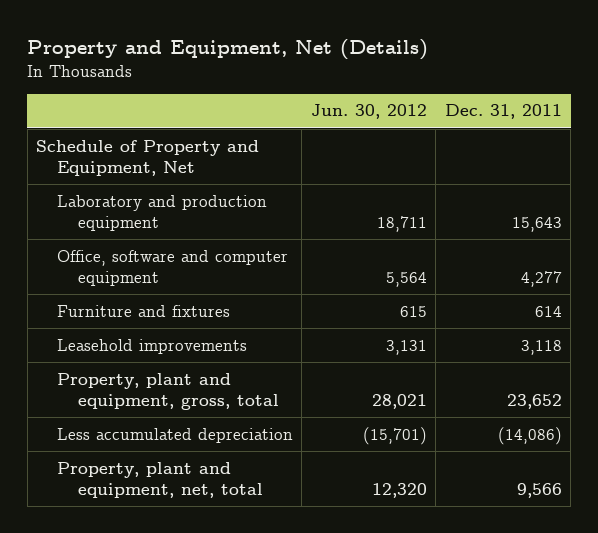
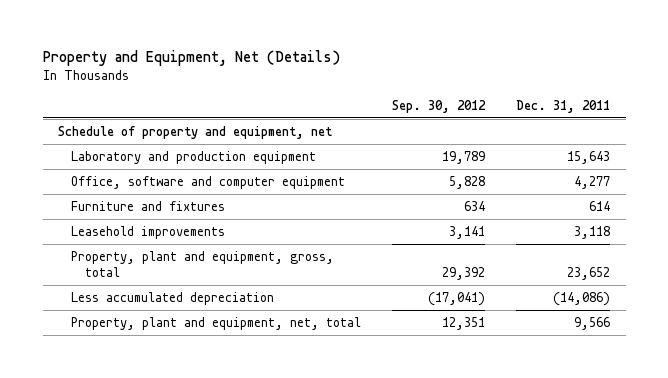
[310,104,427,120] Jun. 30, 2012 -> none
none -> [392,99,487,113] Sep. 30, 2012
[36,139,260,176] Schedule of Property and Equipment, Net -> [58,126,333,140] Schedule of property and equipment, net

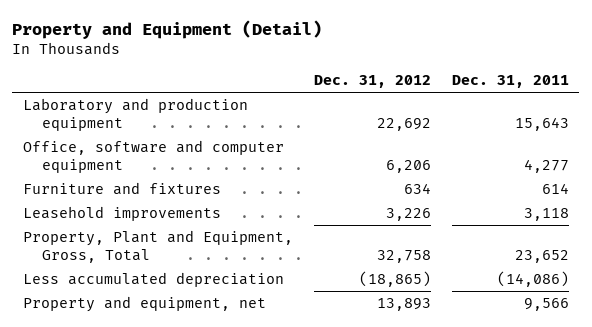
[42,50,340,67] Property and Equipment, Net (Details) -> [12,19,323,39] Property and Equipment (Detail)
[392,99,487,113] Sep. 30, 2012 -> none
none -> [313,75,431,89] Dec. 31, 2012
[58,126,333,140] Schedule of property and equipment, net -> none
[71,251,335,277] Property, plant and equipment, gross, total -> [22,230,293,263] Property, Plant and Equipment, Gross, Total
[71,317,362,331] Property, plant and equipment, net, total -> [22,296,266,313] Property and equipment, net

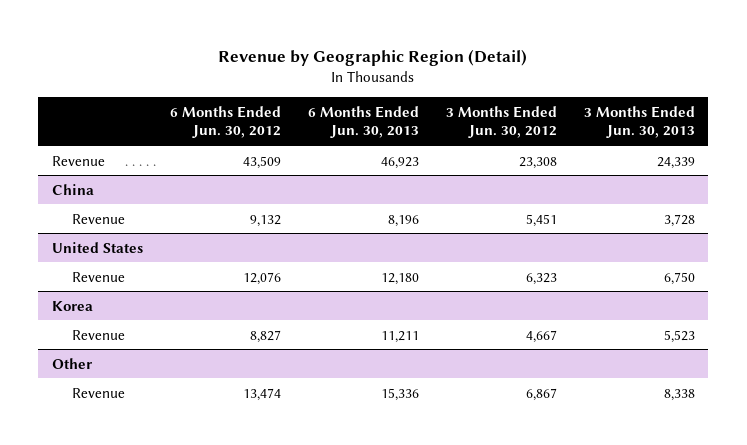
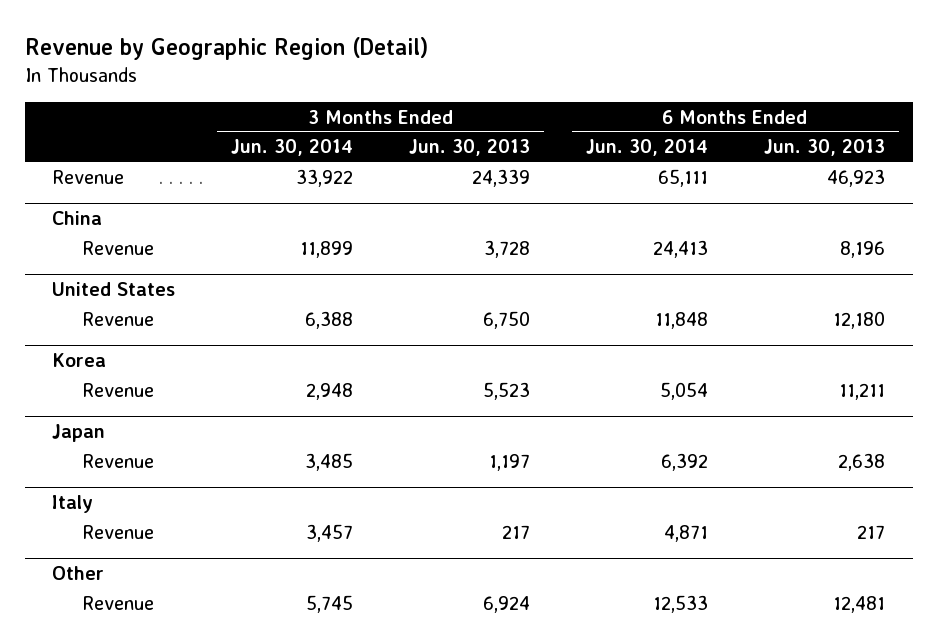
[169,105,281,139] 6 Months Ended Jun. 30, 2012 -> none
[445,105,557,139] 3 Months Ended Jun. 30, 2012 -> none
none -> [231,139,354,157] Jun. 30, 2014
none -> [585,139,708,157] Jun. 30, 2014
none -> [52,424,106,443] Japan
none -> [81,453,154,468] Revenue
none -> [52,495,94,514] Italy
none -> [81,524,154,539] Revenue
[380,387,419,401] 15,336 -> [832,595,885,613] 12,481
[663,388,695,401] 8,338 -> [483,595,531,613] 6,924

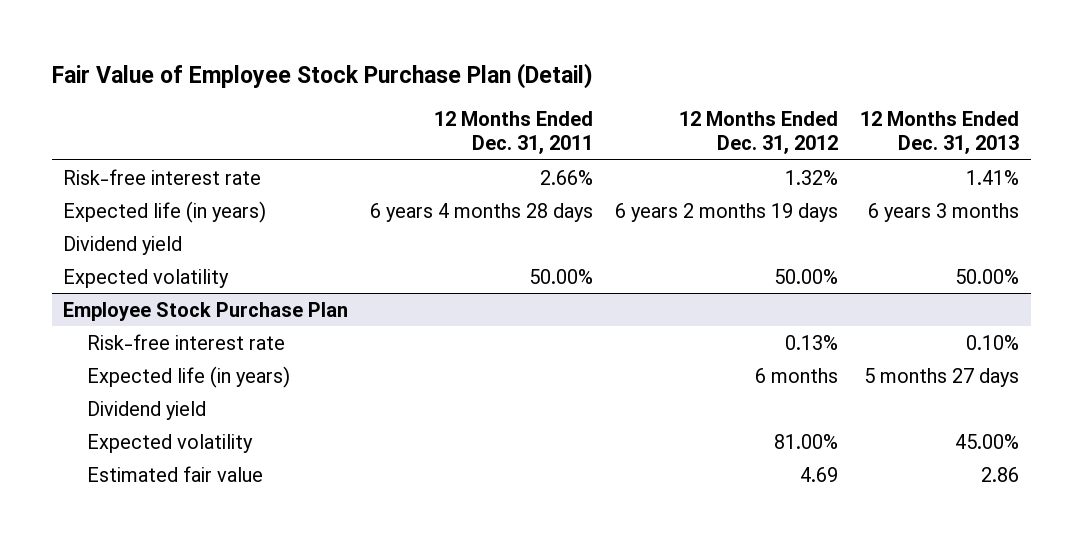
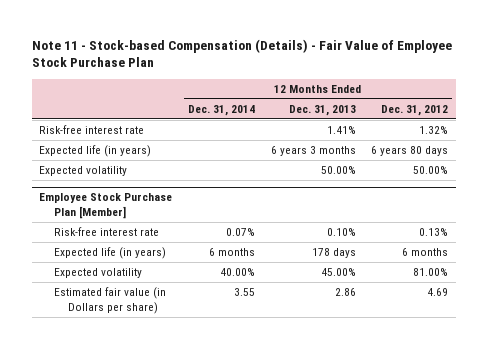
[52,62,594,89] Fair Value of Employee Stock Purchase Plan (Detail) -> [31,38,452,68] Note 11 - Stock-based Compensation (Details) - Fair Value of Employee Stock Purchase Plan
[434,111,594,154] 12 Months Ended Dec. 31, 2011 -> none
none -> [187,104,255,116] Dec. 31, 2014
[63,235,183,255] Dividend yield -> none
[615,202,839,222] 6 years 2 months 19 days -> [371,146,449,157] 6 years 80 days
[63,301,349,321] Employee Stock Purchase Plan -> [39,193,173,220] Employee Stock Purchase Plan [Member]
[86,400,206,420] Dividend yield -> none
[864,367,1020,387] 5 months 27 days -> [311,248,356,259] 178 days
[86,465,263,482] Estimated fair value -> [53,287,166,314] Estimated fair value (in Dollars per share)

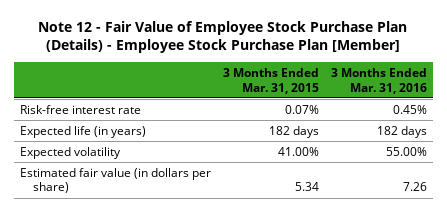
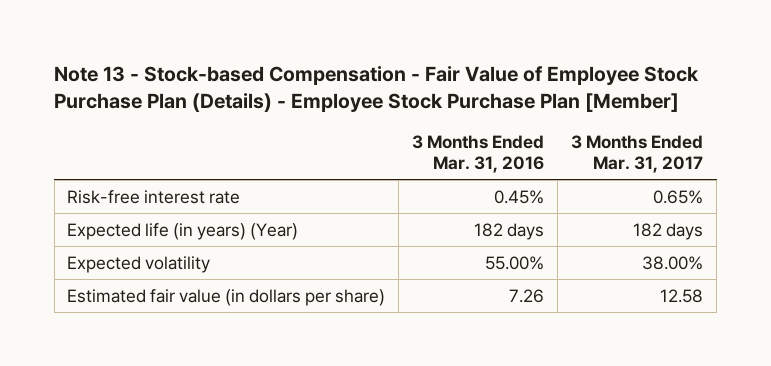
[38,21,408,54] Note 12 - Fair Value of Employee Stock Purchase Plan (Details) - Employee Stock Purchase Plan [Member] -> [54,66,700,112] Note 13 - Stock-based Compensation - Fair Value of Employee Stock Purchase Plan (Details) - Employee Stock Purchase Plan [Member]
[222,67,319,94] 3 Months Ended Mar. 31, 2015 -> none
none -> [571,135,704,173] 3 Months Ended Mar. 31, 2017
[19,125,146,138] Expected life (in years) -> [67,222,299,240] Expected life (in years) (Year)

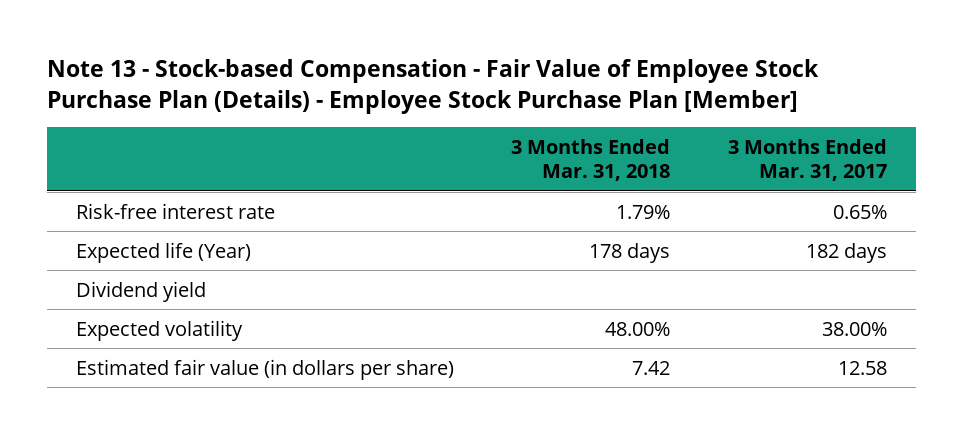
[412,135,545,173] 3 Months Ended Mar. 31, 2016 -> none
none -> [511,138,671,181] 3 Months Ended Mar. 31, 2018
[67,222,299,240] Expected life (in years) (Year) -> [75,241,251,263] Expected life (Year)
none -> [75,280,206,302] Dividend yield

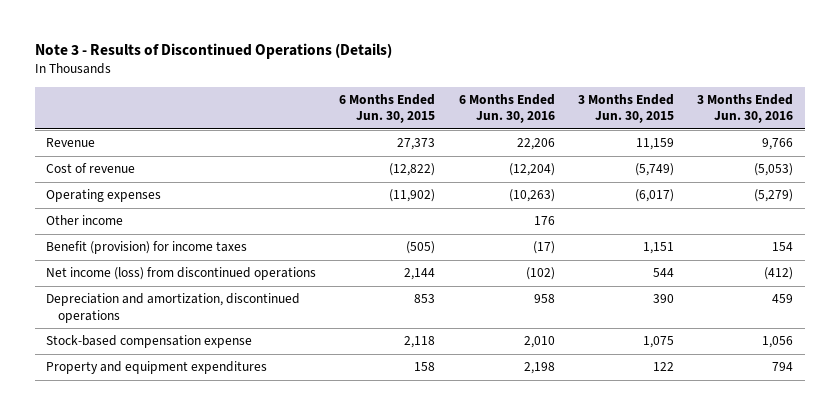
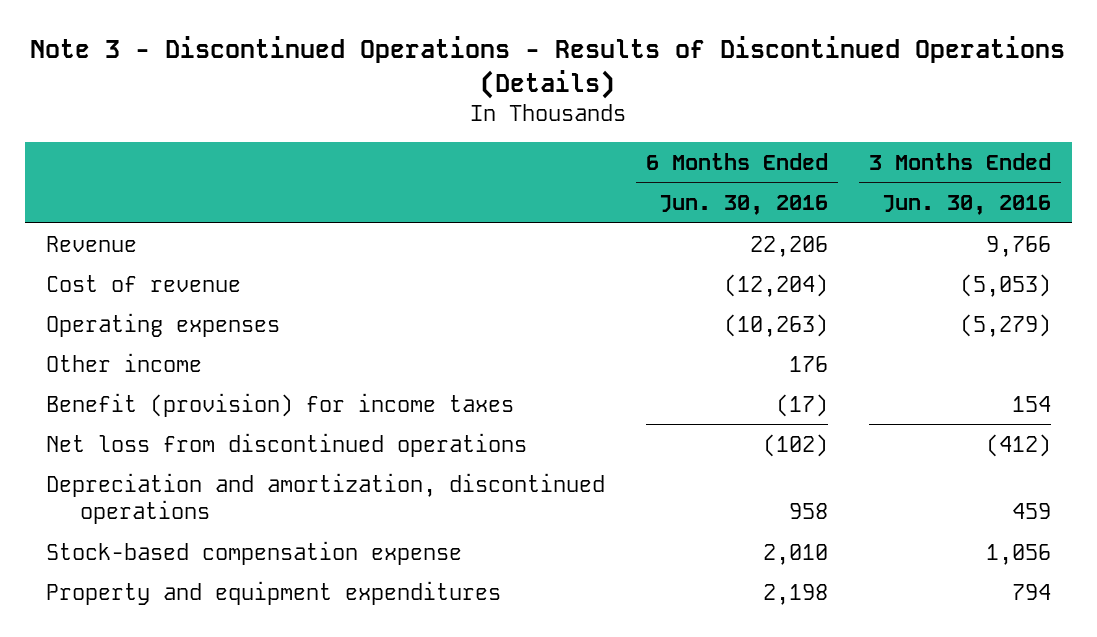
[34,43,392,60] Note 3 - Results of Discontinued Operations (Details) -> [30,36,1066,99] Note 3 - Discontinued Operations - Results of Discontinued Operations (Details)
[339,94,436,124] 6 Months Ended Jun. 30, 2015 -> none
[578,94,675,124] 3 Months Ended Jun. 30, 2015 -> none
[46,267,317,281] Net income (loss) from discontinued operations -> [45,432,527,457] Net loss from discontinued operations

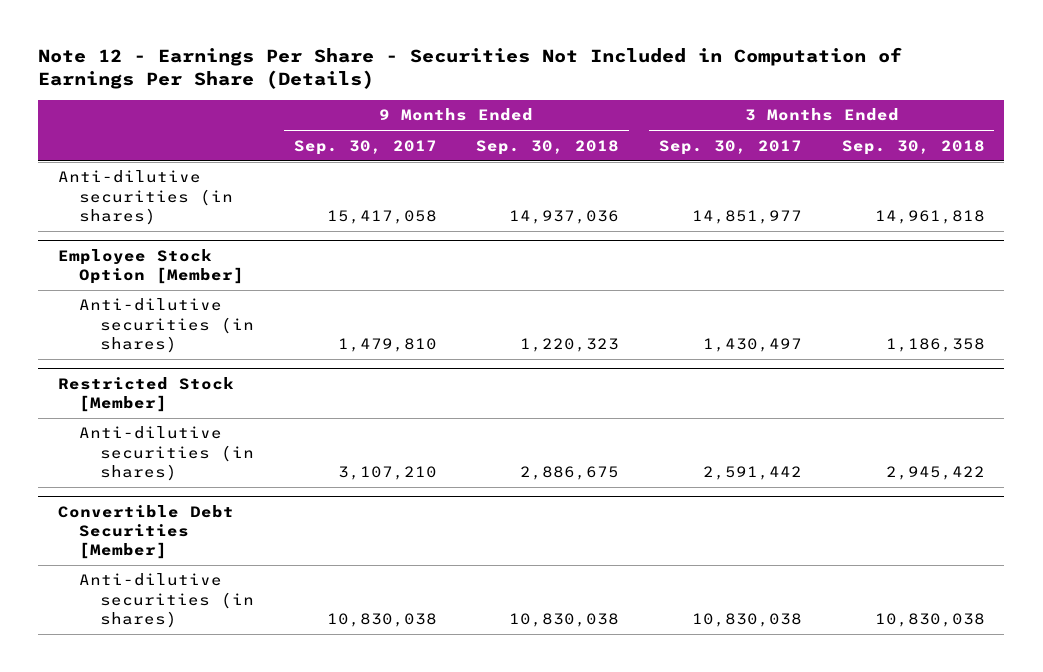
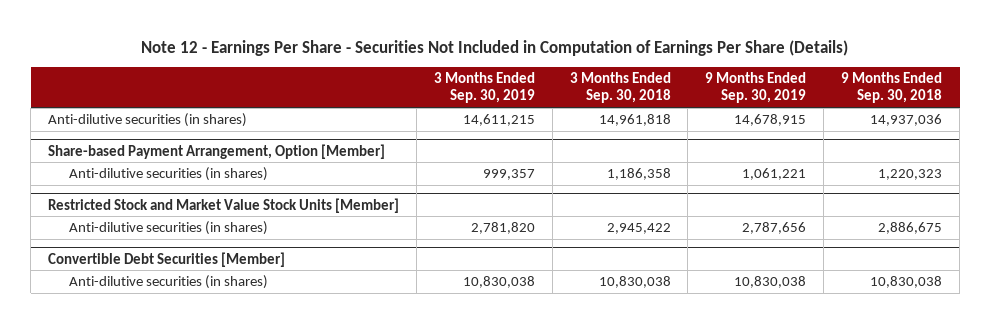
[293,139,437,155] Sep. 30, 2017 -> none
[658,139,802,155] Sep. 30, 2017 -> none
none -> [433,72,535,104] 3 Months Ended Sep. 30, 2019
none -> [705,72,807,104] 9 Months Ended Sep. 30, 2019
[58,249,245,285] Employee Stock Option [Member] -> [47,143,385,159] Share-based Payment Arrangement, Option [Member]
[58,377,235,413] Restricted Stock [Member] -> none
none -> [47,197,399,213] Restricted Stock and Market Value Stock Units [Member]

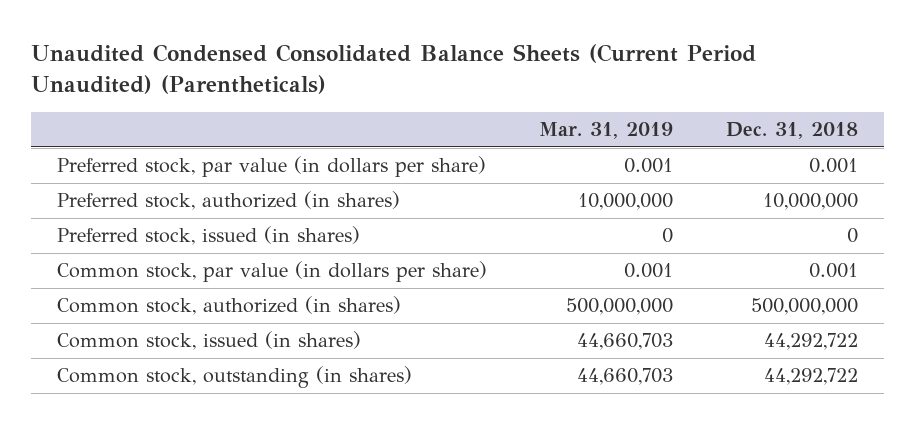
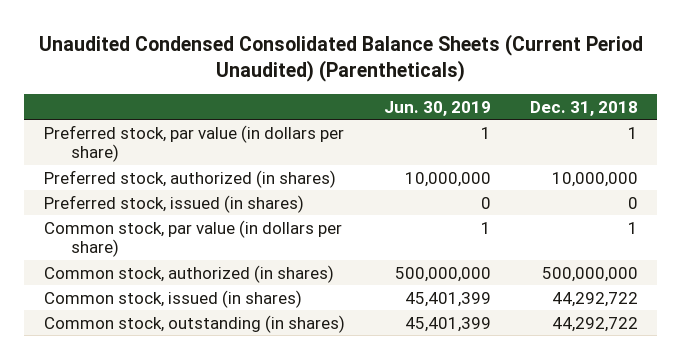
[539,122,674,140] Mar. 31, 2019 -> none
none -> [383,101,491,117] Jun. 30, 2019
[809,158,859,174] 0.001 -> [627,126,638,139] 1
[809,263,859,279] 0.001 -> [627,221,638,234] 1

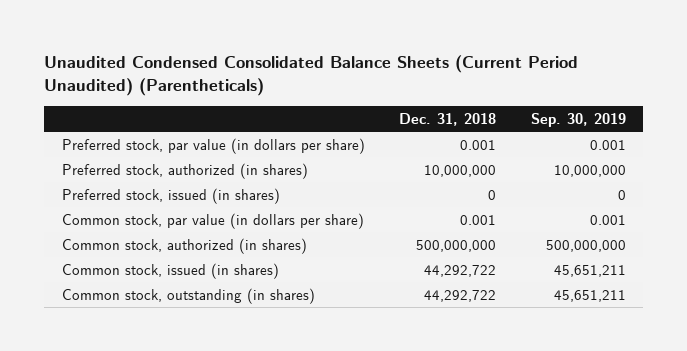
[383,101,491,117] Jun. 30, 2019 -> none
none -> [530,112,626,127] Sep. 30, 2019
[627,126,638,139] 1 -> [460,139,497,150] 0.001
[627,221,638,234] 1 -> [460,214,497,225] 0.001

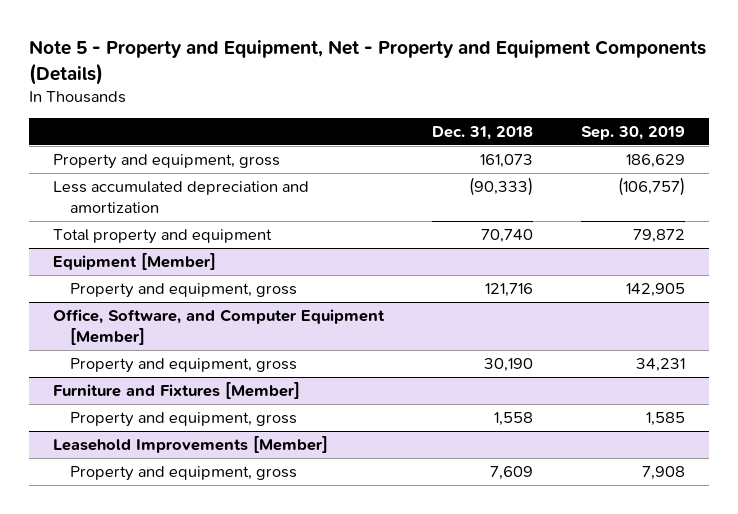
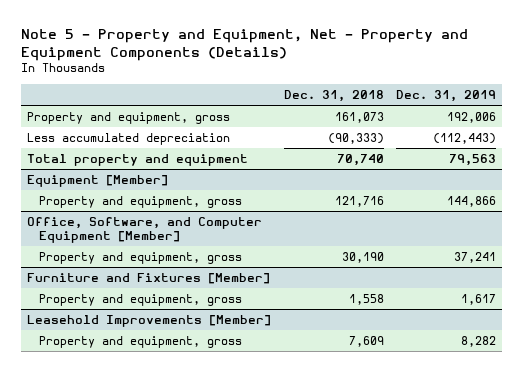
[580,125,685,140] Sep. 30, 2019 -> none
none -> [395,89,496,102] Dec. 31, 2019
[52,180,309,214] Less accumulated depreciation and amortization -> [27,132,231,145] Less accumulated depreciation

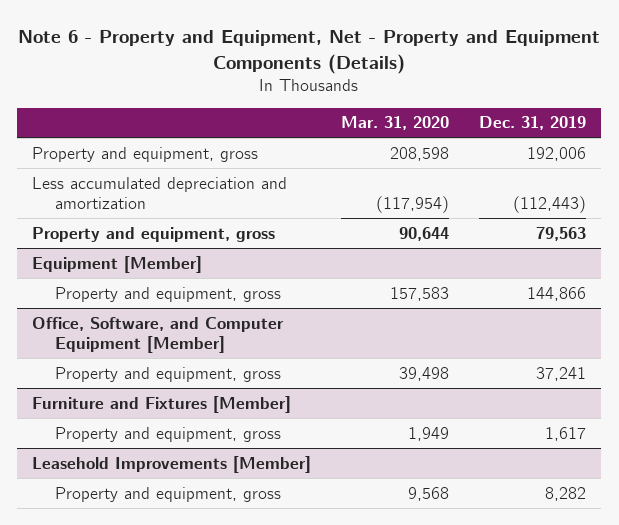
[21,29,469,61] Note 5 - Property and Equipment, Net - Property and Equipment Components (Details) -> [18,30,601,74] Note 6 - Property and Equipment, Net - Property and Equipment Components (Details)
[283,89,384,102] Dec. 31, 2018 -> none
none -> [341,116,450,131] Mar. 31, 2020
[27,132,231,145] Less accumulated depreciation -> [32,176,288,209] Less accumulated depreciation and amortization
[27,153,249,166] Total property and equipment -> [32,226,276,242] Property and equipment, gross

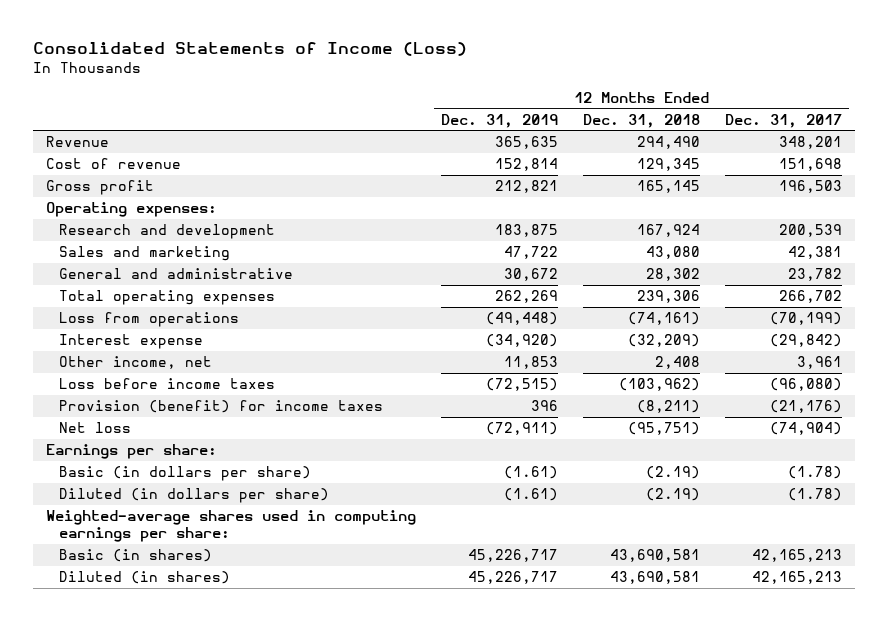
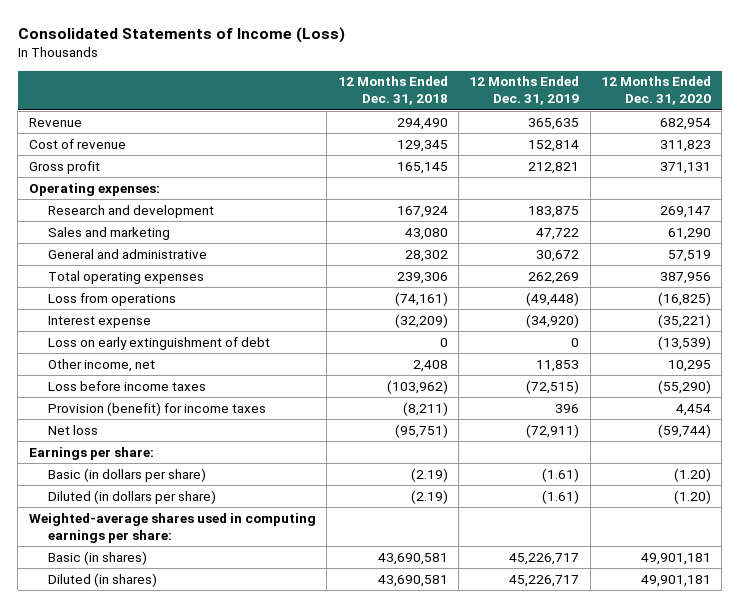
[725,113,843,128] Dec. 31, 2017 -> none
none -> [601,76,712,106] 12 Months Ended Dec. 31, 2020
none -> [47,336,270,350] Loss on early extinguishment of debt

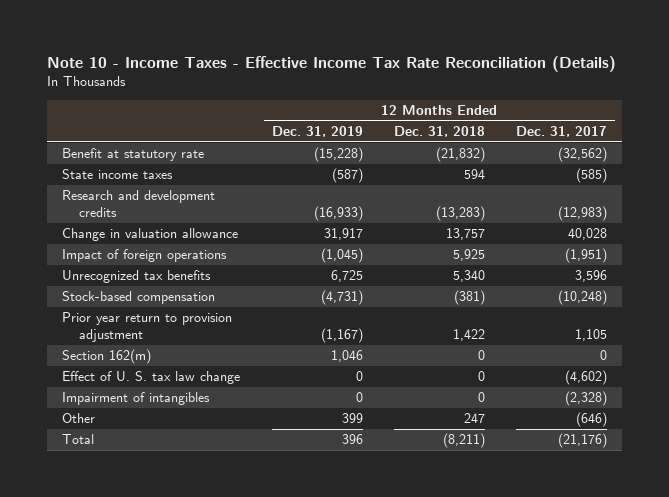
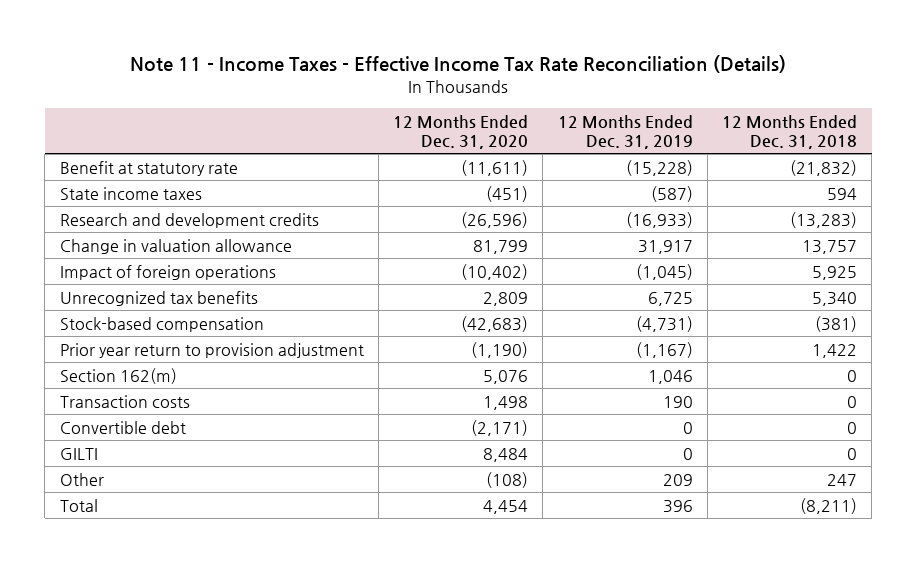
[46,55,616,72] Note 10 - Income Taxes - Effective Income Tax Rate Reconciliation (Details) -> [130,55,787,74] Note 11 - Income Taxes - Effective Income Tax Rate Reconciliation (Details)
[515,125,607,137] Dec. 31, 2017 -> none
none -> [393,114,529,149] 12 Months Ended Dec. 31, 2020
[62,371,241,385] Effect of U. S. tax law change -> none
[62,392,211,406] Impairment of intangibles -> none
none -> [59,394,190,408] Transaction costs
none -> [59,420,186,434] Convertible debt
none -> [59,447,98,460] GILTI
[341,413,363,424] 399 -> [662,473,693,486] 209

